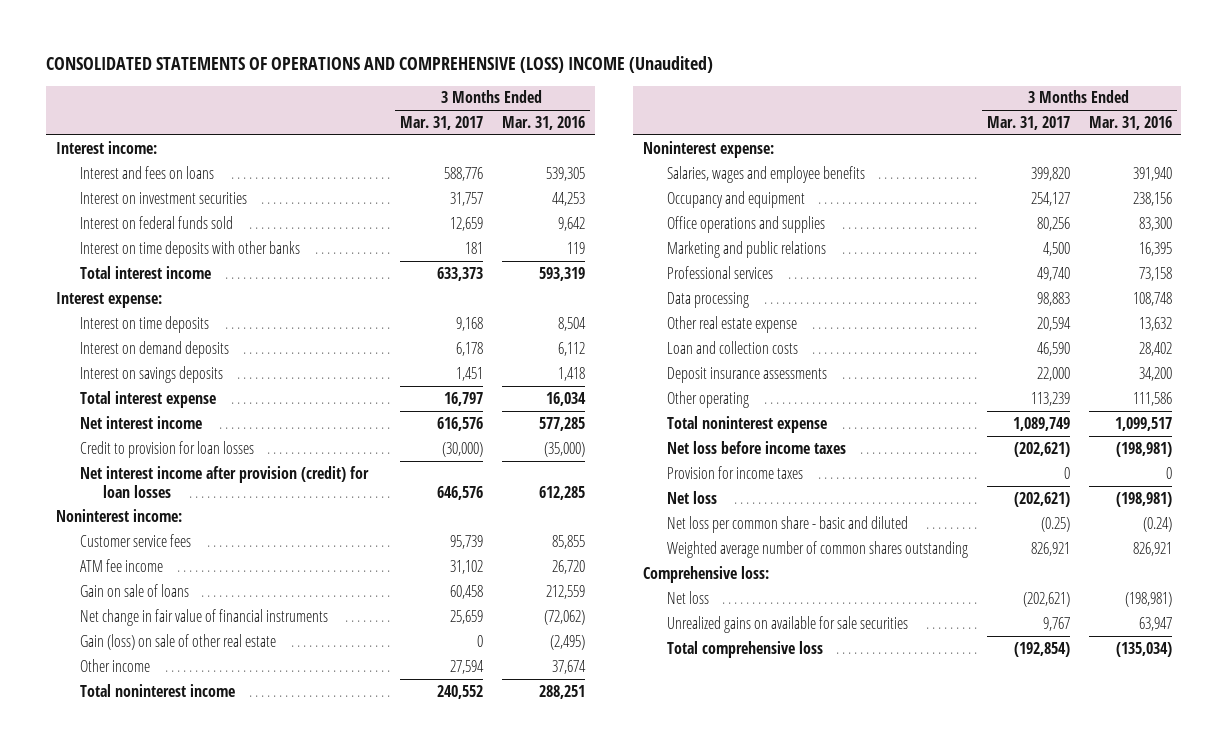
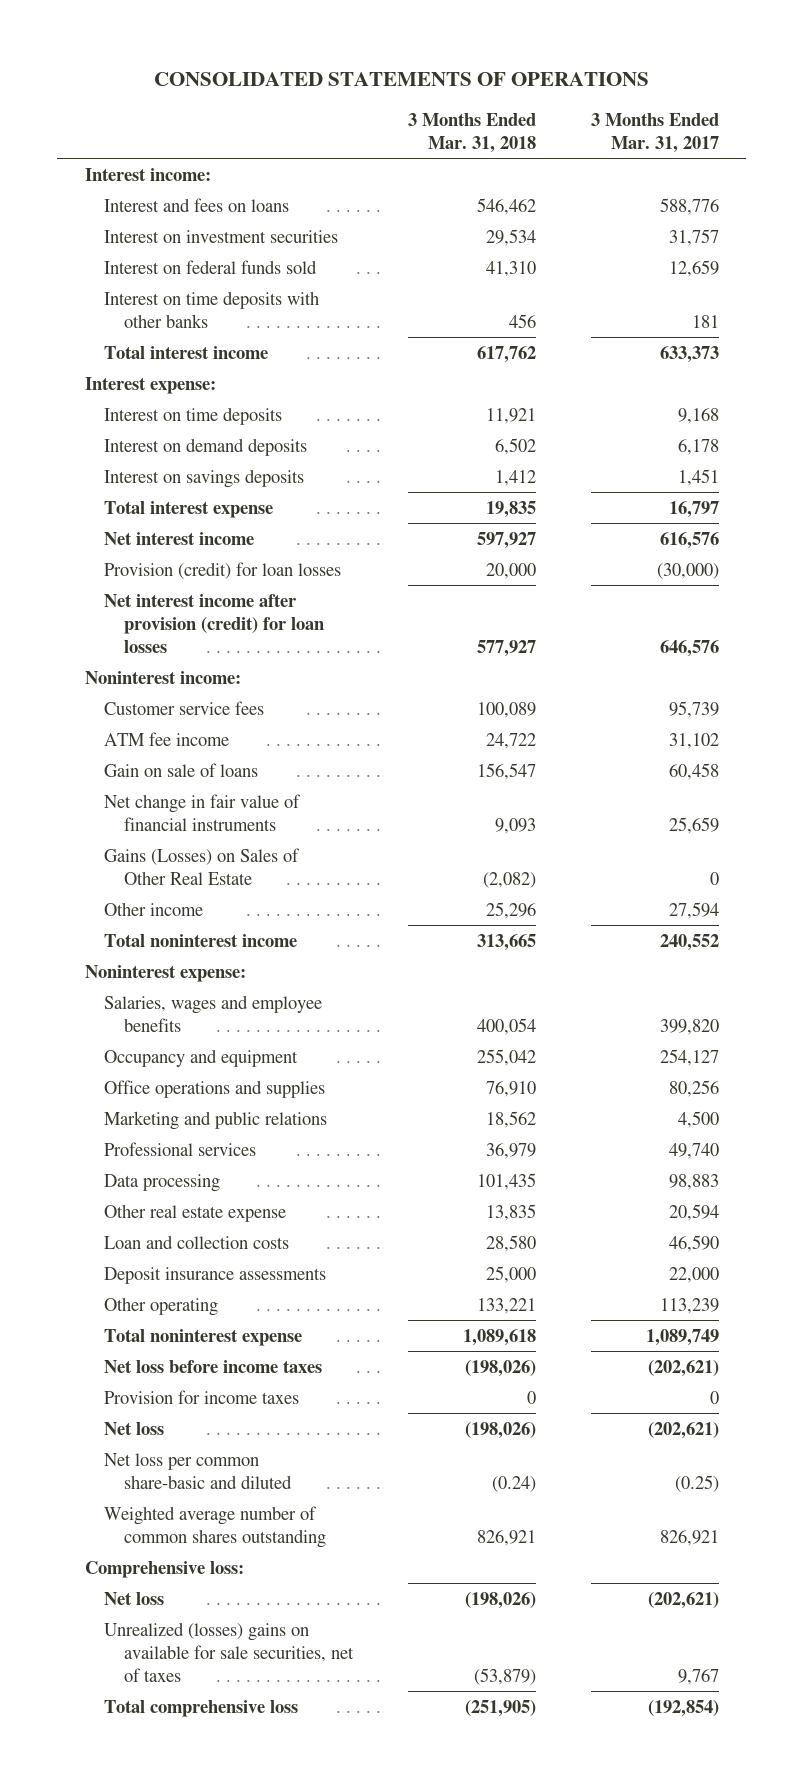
[46,56,714,74] CONSOLIDATED STATEMENTS OF OPERATIONS AND COMPREHENSIVE (LOSS) INCOME (Unaudited) -> [153,71,649,86] CONSOLIDATED STATEMENTS OF OPERATIONS
[501,115,585,130] Mar. 31, 2016 -> none
none -> [408,112,537,153] 3 Months Ended Mar. 31, 2018
[79,440,254,458] Credit to provision for loan losses -> [104,561,342,579] Provision (credit) for loan losses
[79,633,276,650] Gain (loss) on sale of other real estate -> [104,847,301,885] Gains (Losses) on Sales of Other Real Estate
[666,515,908,533] Net loss per common share - basic and diluted -> [104,1452,293,1489] Net loss per common share-basic and diluted
[666,615,908,633] Unrealized gains on available for sale securities -> [104,1621,355,1682] Unrealized (losses) gains on available for sale securities, net of taxes

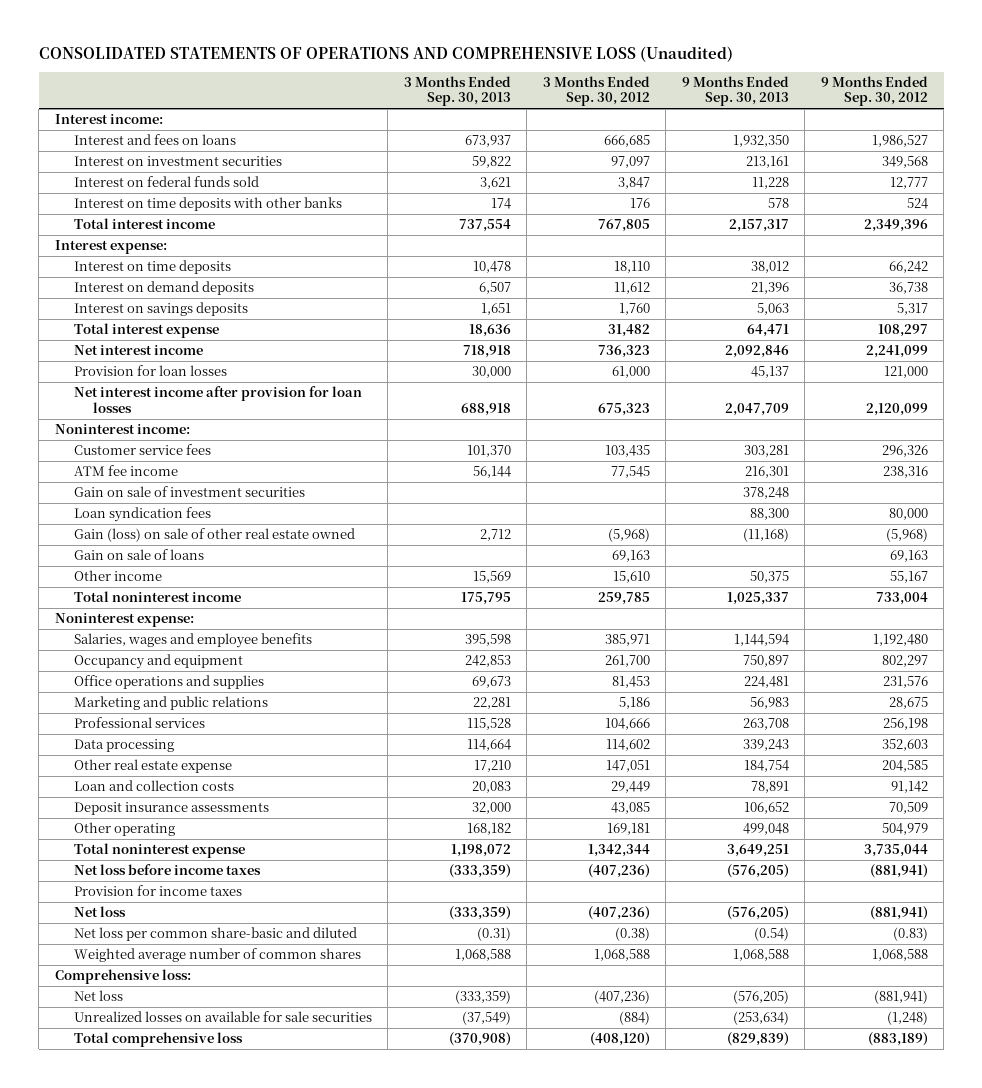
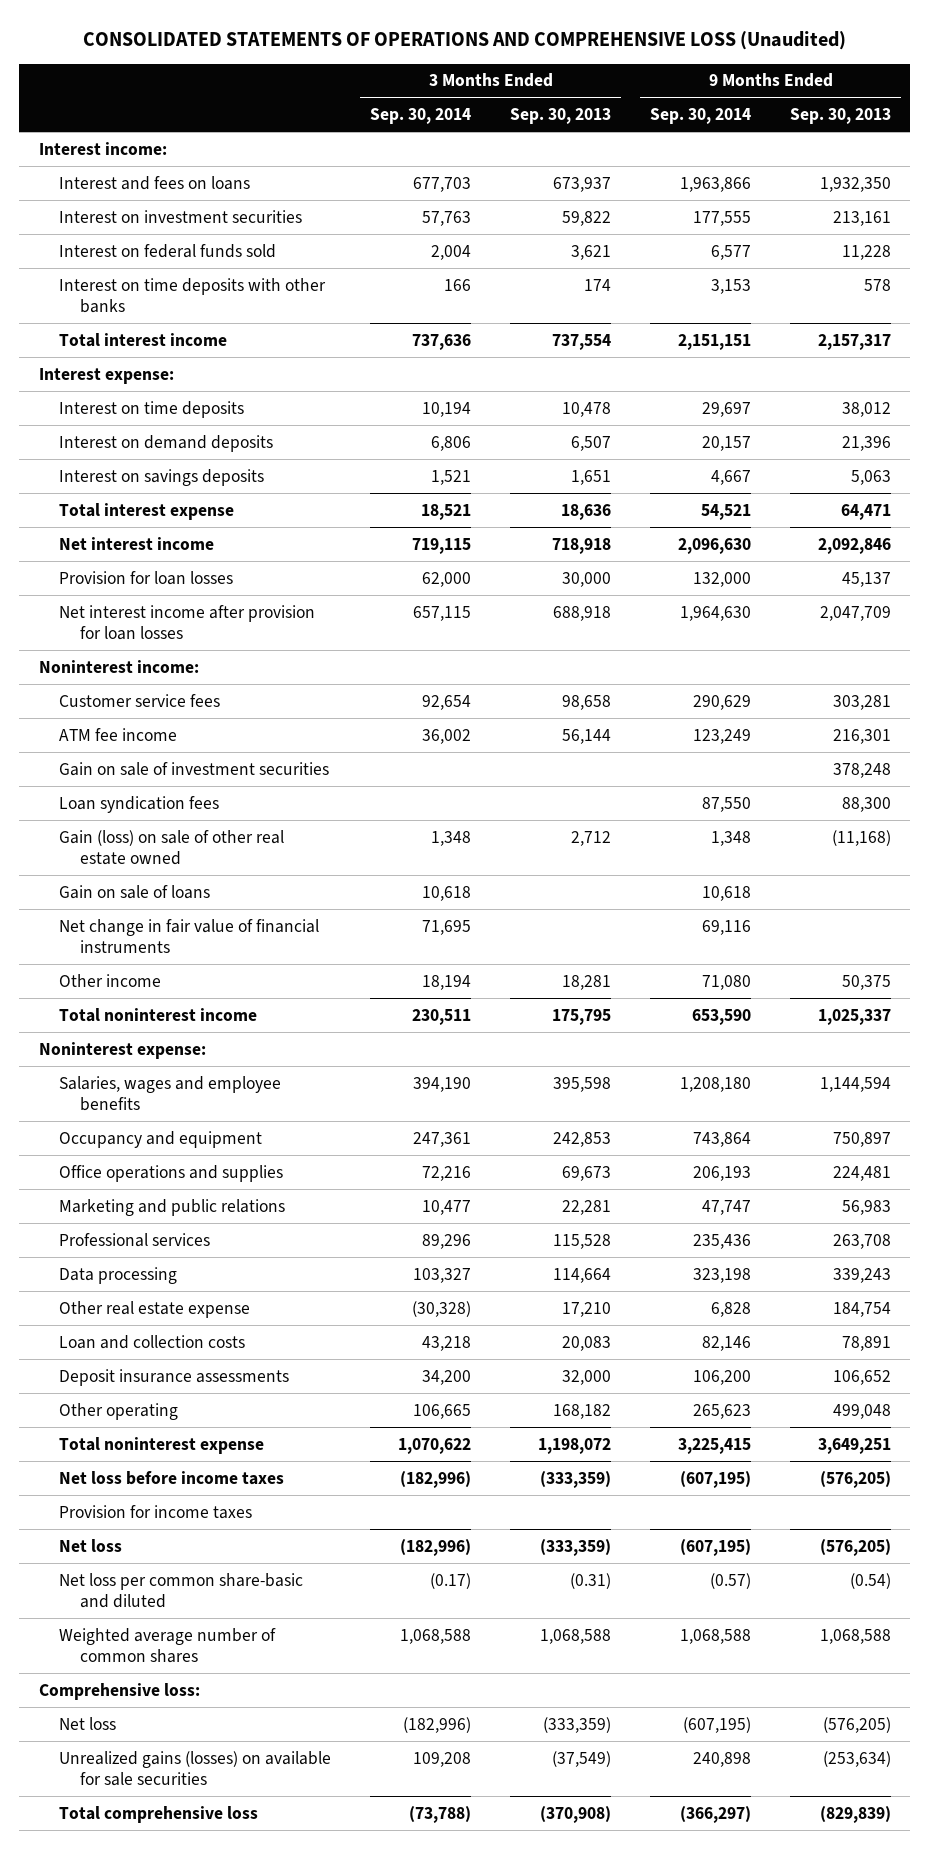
[542,76,650,107] 3 Months Ended Sep. 30, 2012 -> none
[820,76,928,107] 9 Months Ended Sep. 30, 2012 -> none
none -> [370,107,472,124] Sep. 30, 2014
none -> [650,107,752,124] Sep. 30, 2014
[466,445,511,458] 101,370 -> [562,694,612,710] 98,658
none -> [59,918,320,954] Net change in fair value of financial instruments
[472,571,511,584] 15,569 -> [562,974,612,990] 18,281
[73,1011,372,1023] Unrealized losses on available for sale securities -> [59,1750,332,1787] Unrealized gains (losses) on available for sale securities

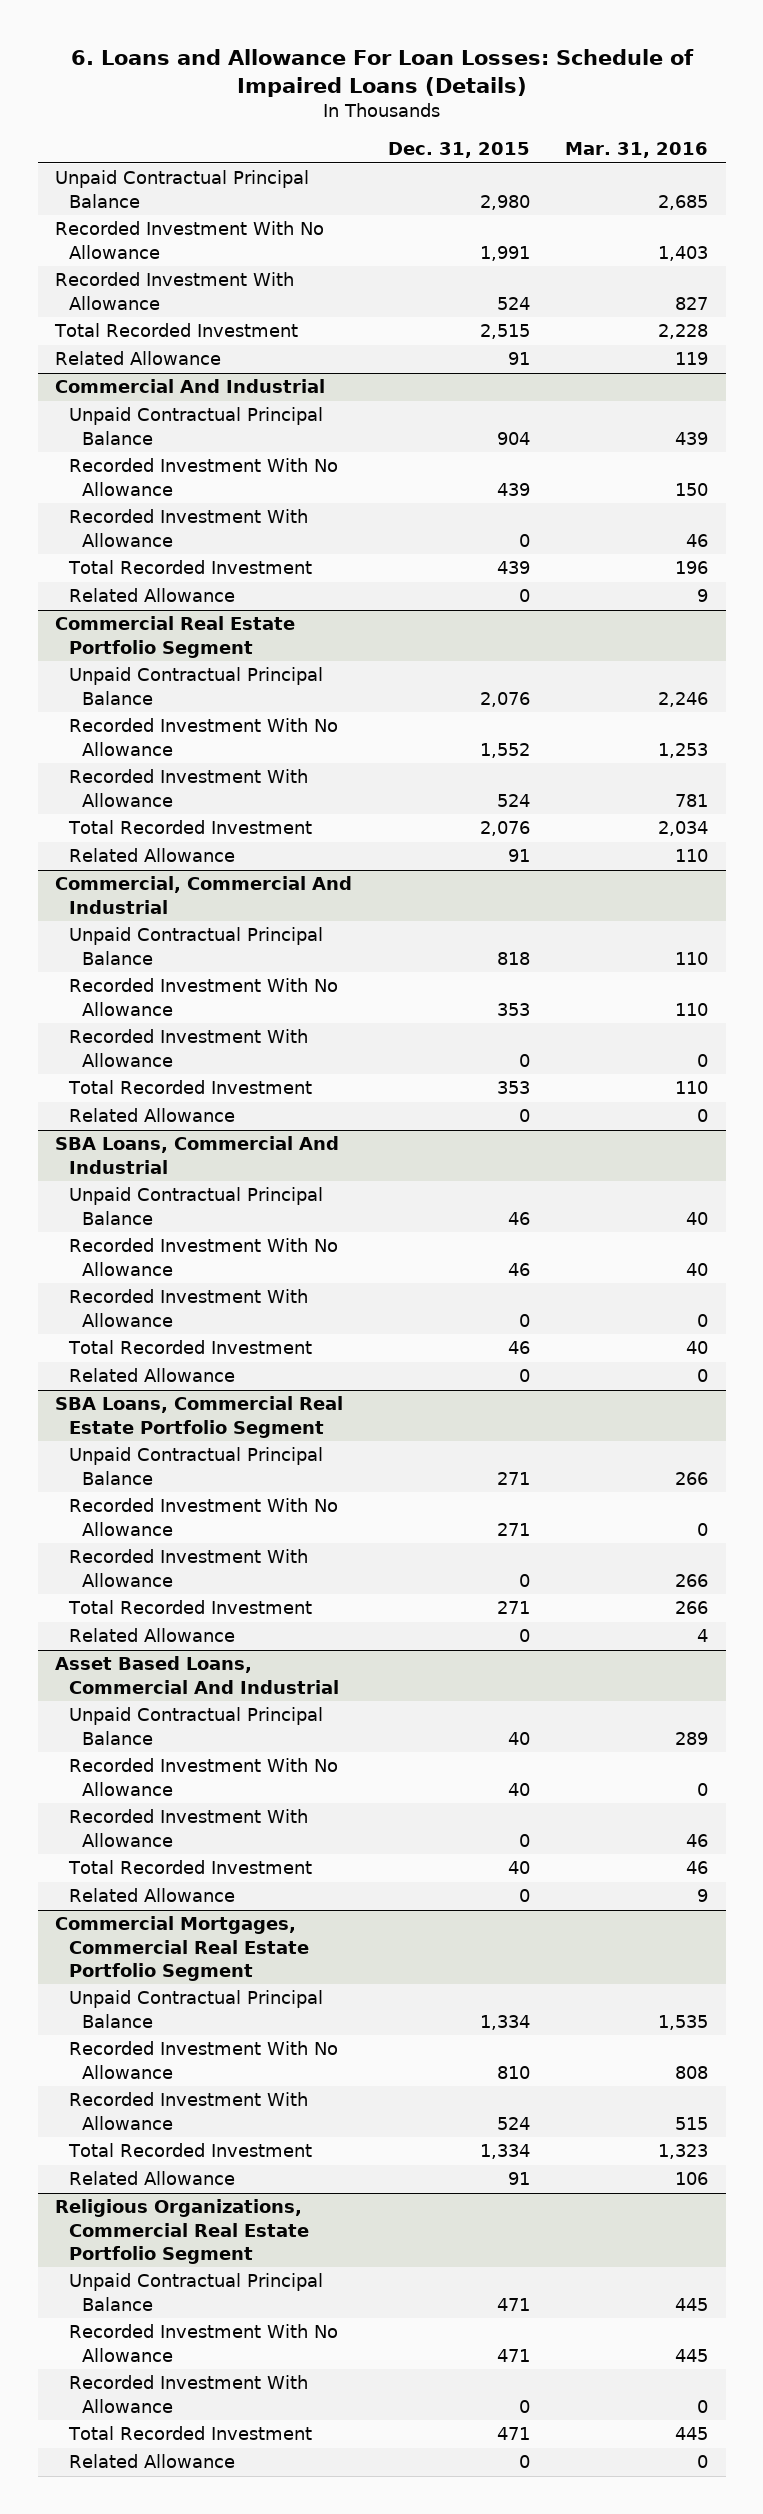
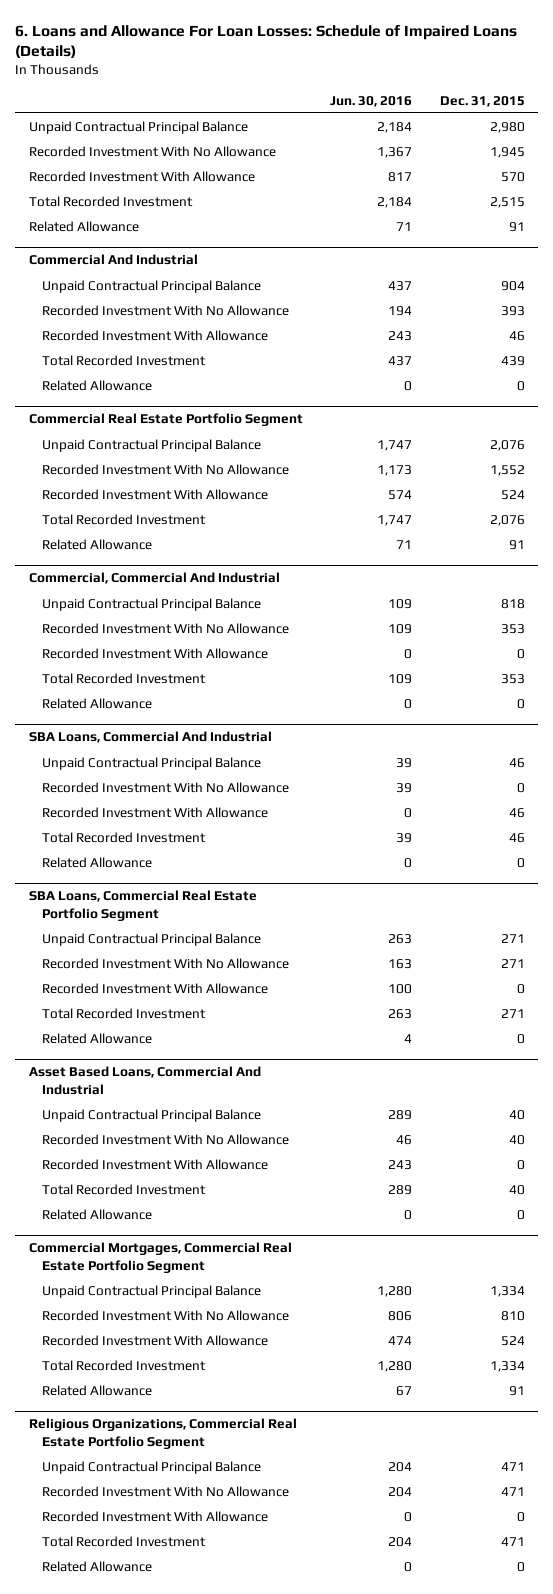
[564,142,708,159] Mar. 31, 2016 -> none
none -> [330,95,413,107] Jun. 30, 2016
[479,245,530,261] 1,991 -> [489,146,525,158] 1,945
[496,296,530,310] 524 -> [500,171,525,182] 570
[496,482,530,496] 439 -> [500,305,525,316] 393
[518,533,530,547] 0 -> [508,330,525,341] 46
[507,1262,530,1276] 46 -> [516,782,525,793] 0
[518,1313,530,1327] 0 -> [508,807,525,818] 46

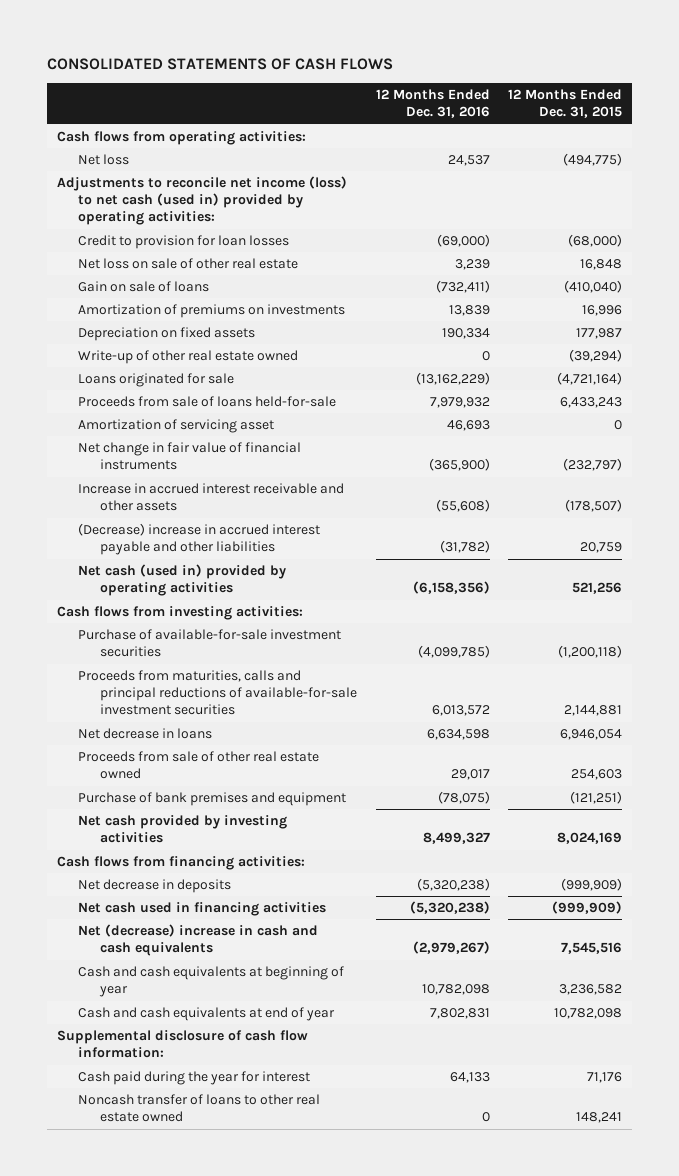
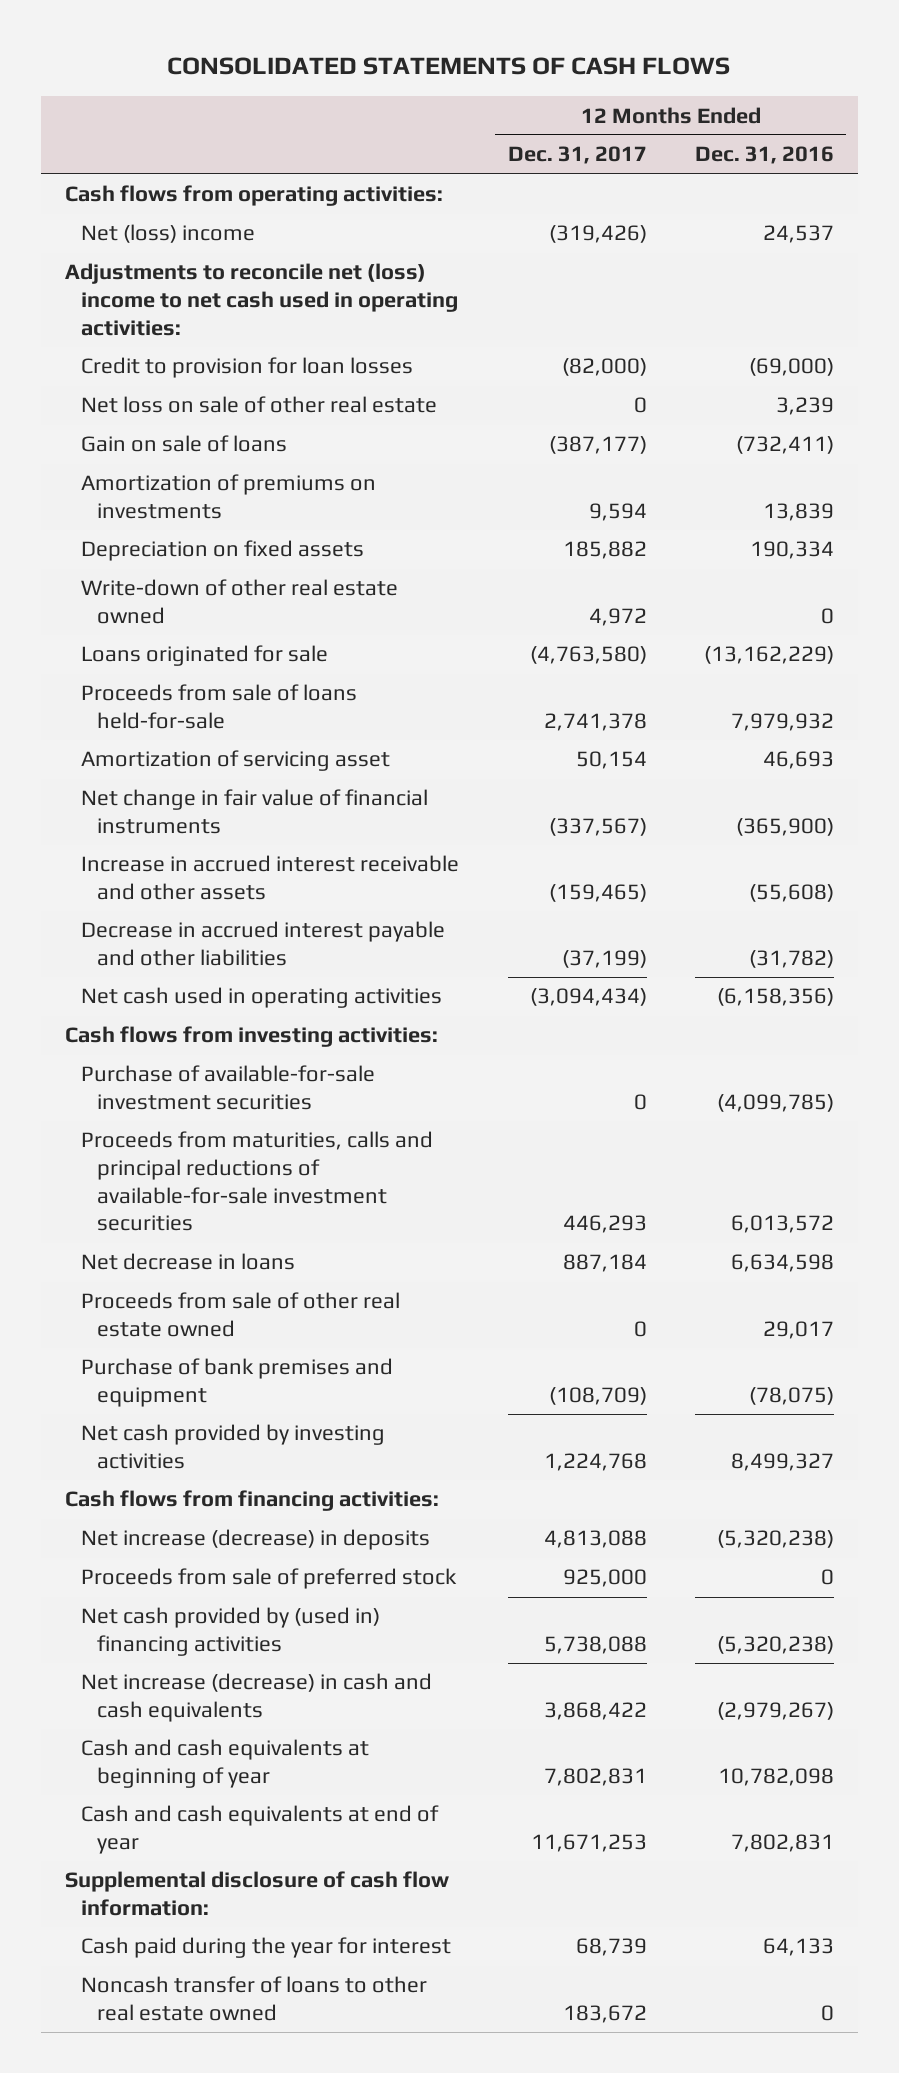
[508,89,623,119] 12 Months Ended Dec. 31, 2015 -> none
none -> [507,146,647,165] Dec. 31, 2017
[78,154,130,166] Net loss -> [81,224,256,244] Net (loss) income
[56,176,347,226] Adjustments to reconcile net income (loss) to net cash (used in) provided by operating activities: -> [64,263,459,336] Adjustments to reconcile net (loss) income to net cash used in operating activities:
[78,350,299,365] Write-up of other real estate owned -> [81,579,399,625] Write-down of other real estate owned
[78,523,321,556] (Decrease) increase in accrued interest payable and other liabilities -> [81,921,446,967] Decrease in accrued interest payable and other liabilities
[78,564,287,597] Net cash (used in) provided by operating activities -> [81,987,443,1009] Net cash used in operating activities
[78,879,232,894] Net decrease in deposits -> [81,1529,431,1551] Net increase (decrease) in deposits
none -> [81,1568,458,1590] Proceeds from sale of preferred stock
[78,902,327,917] Net cash used in financing activities -> [81,1607,381,1657] Net cash provided by (used in) financing activities
[78,924,319,957] Net (decrease) increase in cash and cash equivalents -> [81,1673,433,1723] Net increase (decrease) in cash and cash equivalents

